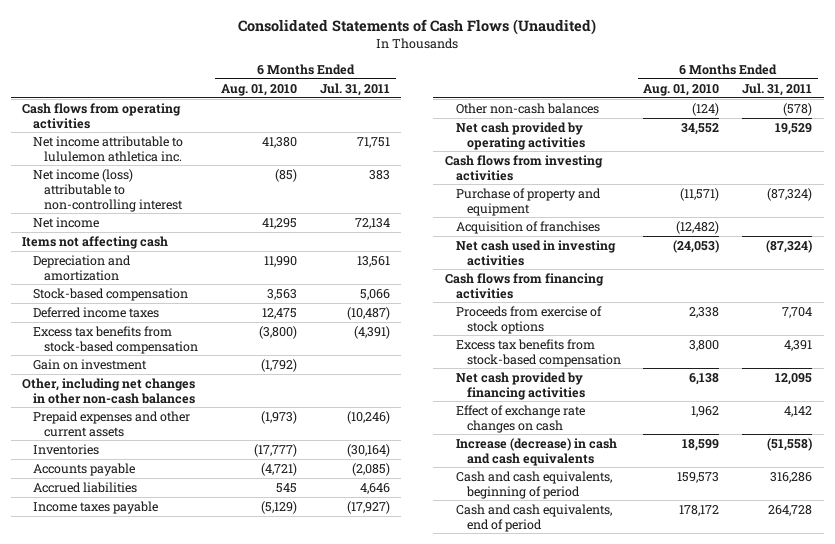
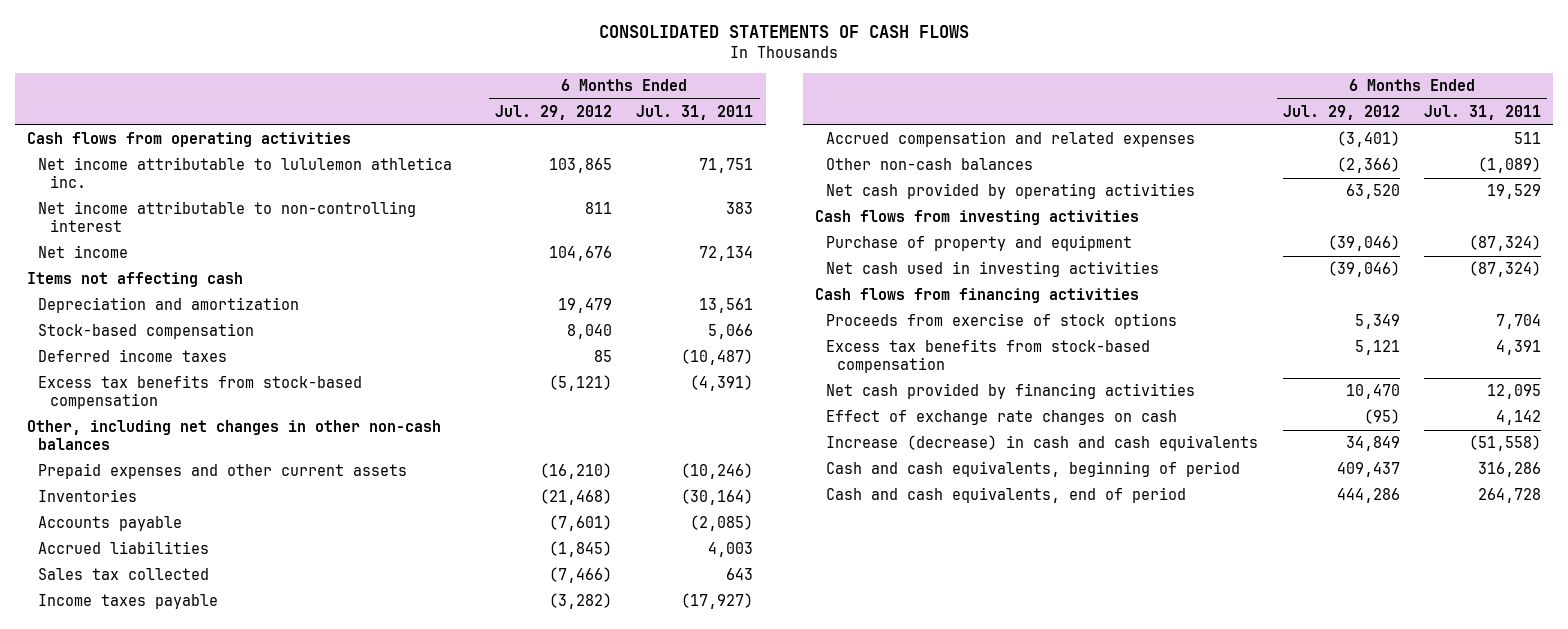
[238,18,597,35] Consolidated Statements of Cash Flows (Unaudited) -> [599,24,970,38] CONSOLIDATED STATEMENTS OF CASH FLOWS
[221,83,298,96] Aug. 01, 2010 -> none
none -> [494,104,612,120] Jul. 29, 2012
[33,168,184,212] Net income (loss) attributable to non-controlling interest -> [38,201,417,233] Net income attributable to non-controlling interest
[33,358,148,370] Gain on investment -> none
[360,482,391,494] 4,646 -> [708,542,754,558] 4,003
none -> [38,568,210,581] Sales tax collected
none -> [826,131,1196,148] Accrued compensation and related expenses
[783,102,813,116] (578) -> [1478,157,1542,174] (1,089)
[455,220,600,234] Acquisition of franchises -> none

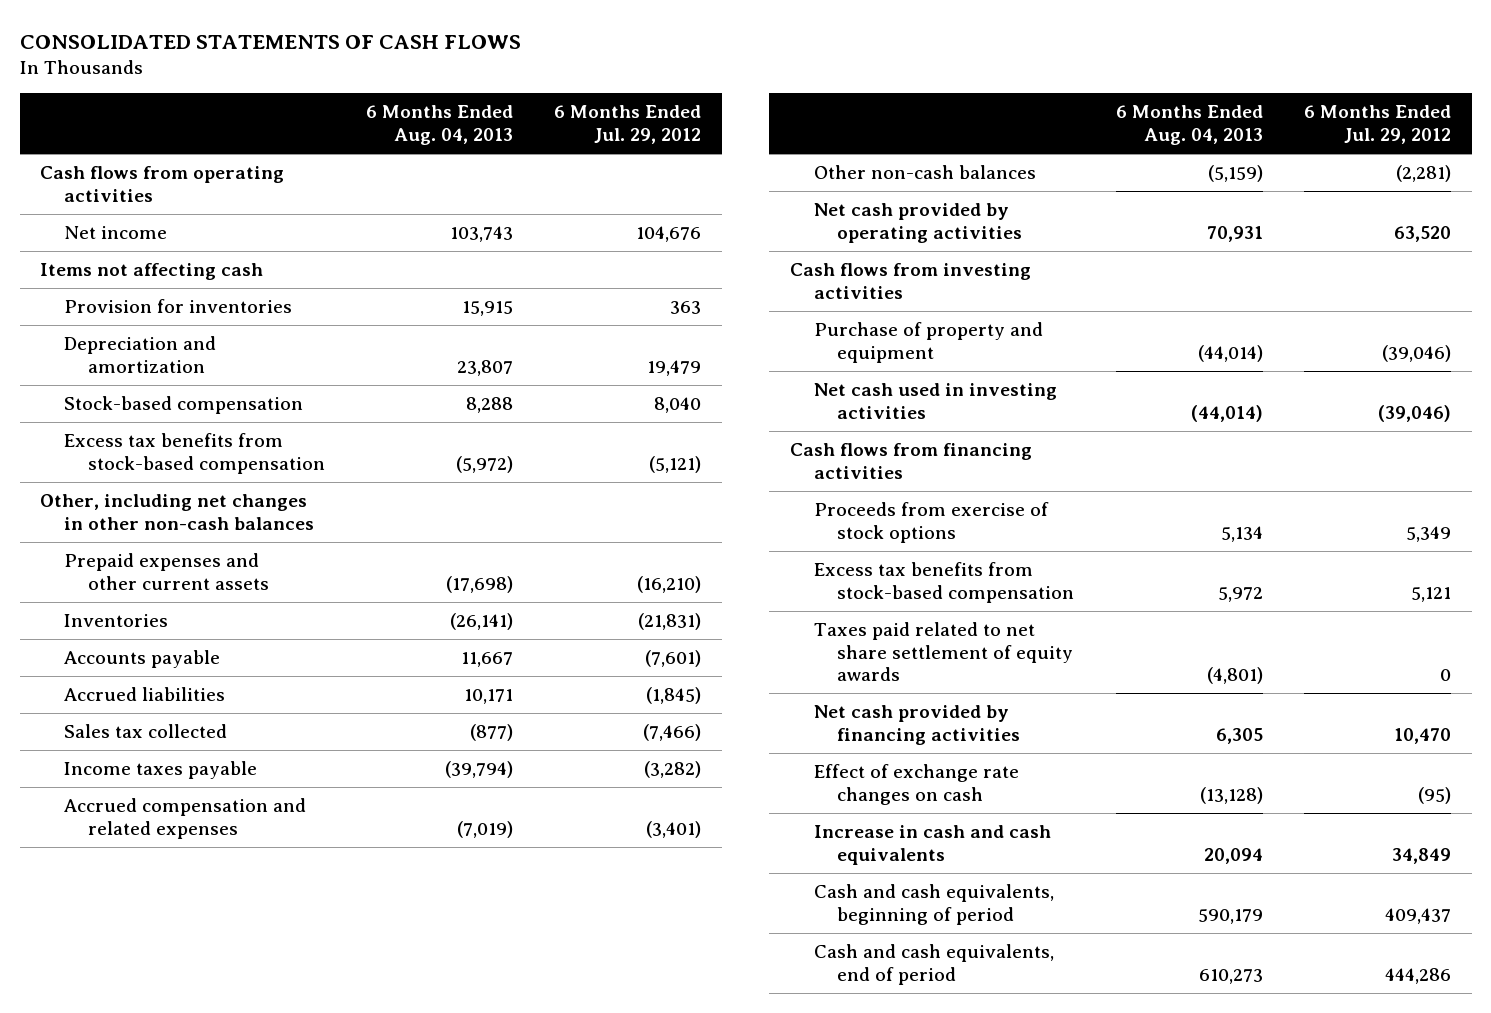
[636,104,754,120] Jul. 31, 2011 -> none
none -> [366,105,514,145] 6 Months Ended Aug. 04, 2013
[38,157,453,189] Net income attributable to lululemon athletica inc. -> none
[38,201,417,233] Net income attributable to non-controlling interest -> none
none -> [64,299,293,314] Provision for inventories
[38,349,228,363] Deferred income taxes -> none
[539,489,612,506] (21,468) -> [638,613,702,631] (21,831)
[1336,157,1400,174] (2,366) -> [1395,165,1451,183] (2,281)
none -> [813,622,1074,682] Taxes paid related to net share settlement of equity awards
[826,435,1259,452] Increase (decrease) in cash and cash equivalents -> [813,825,1051,865] Increase in cash and cash equivalents

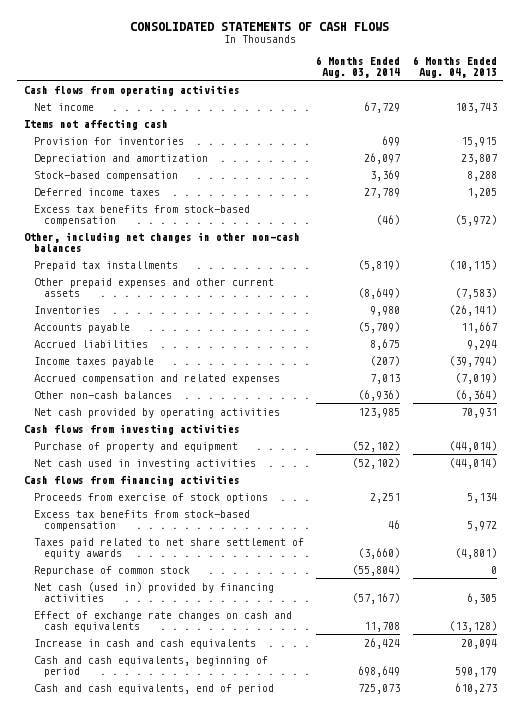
[554,105,702,144] 6 Months Ended Jul. 29, 2012 -> none
none -> [316,55,401,79] 6 Months Ended Aug. 03, 2014
none -> [33,187,160,196] Deferred income taxes
none -> [33,260,178,271] Prepaid tax installments
[64,553,269,590] Prepaid expenses and other current assets -> [33,277,274,297] Other prepaid expenses and other current assets
[446,575,514,593] (17,698) -> [454,287,497,299] (7,583)
[64,724,228,739] Sales tax collected -> none
[464,689,514,705] 10,171 -> [466,339,497,350] 9,294
[1207,165,1263,183] (5,159) -> [454,389,497,401] (6,364)
none -> [33,565,190,576] Repurchase of common stock
[813,705,1021,745] Net cash provided by financing activities -> [33,581,274,602] Net cash (used in) provided by financing activities
[813,764,1019,805] Effect of exchange rate changes on cash -> [33,610,292,632] Effect of exchange rate changes on cash and cash equivalents

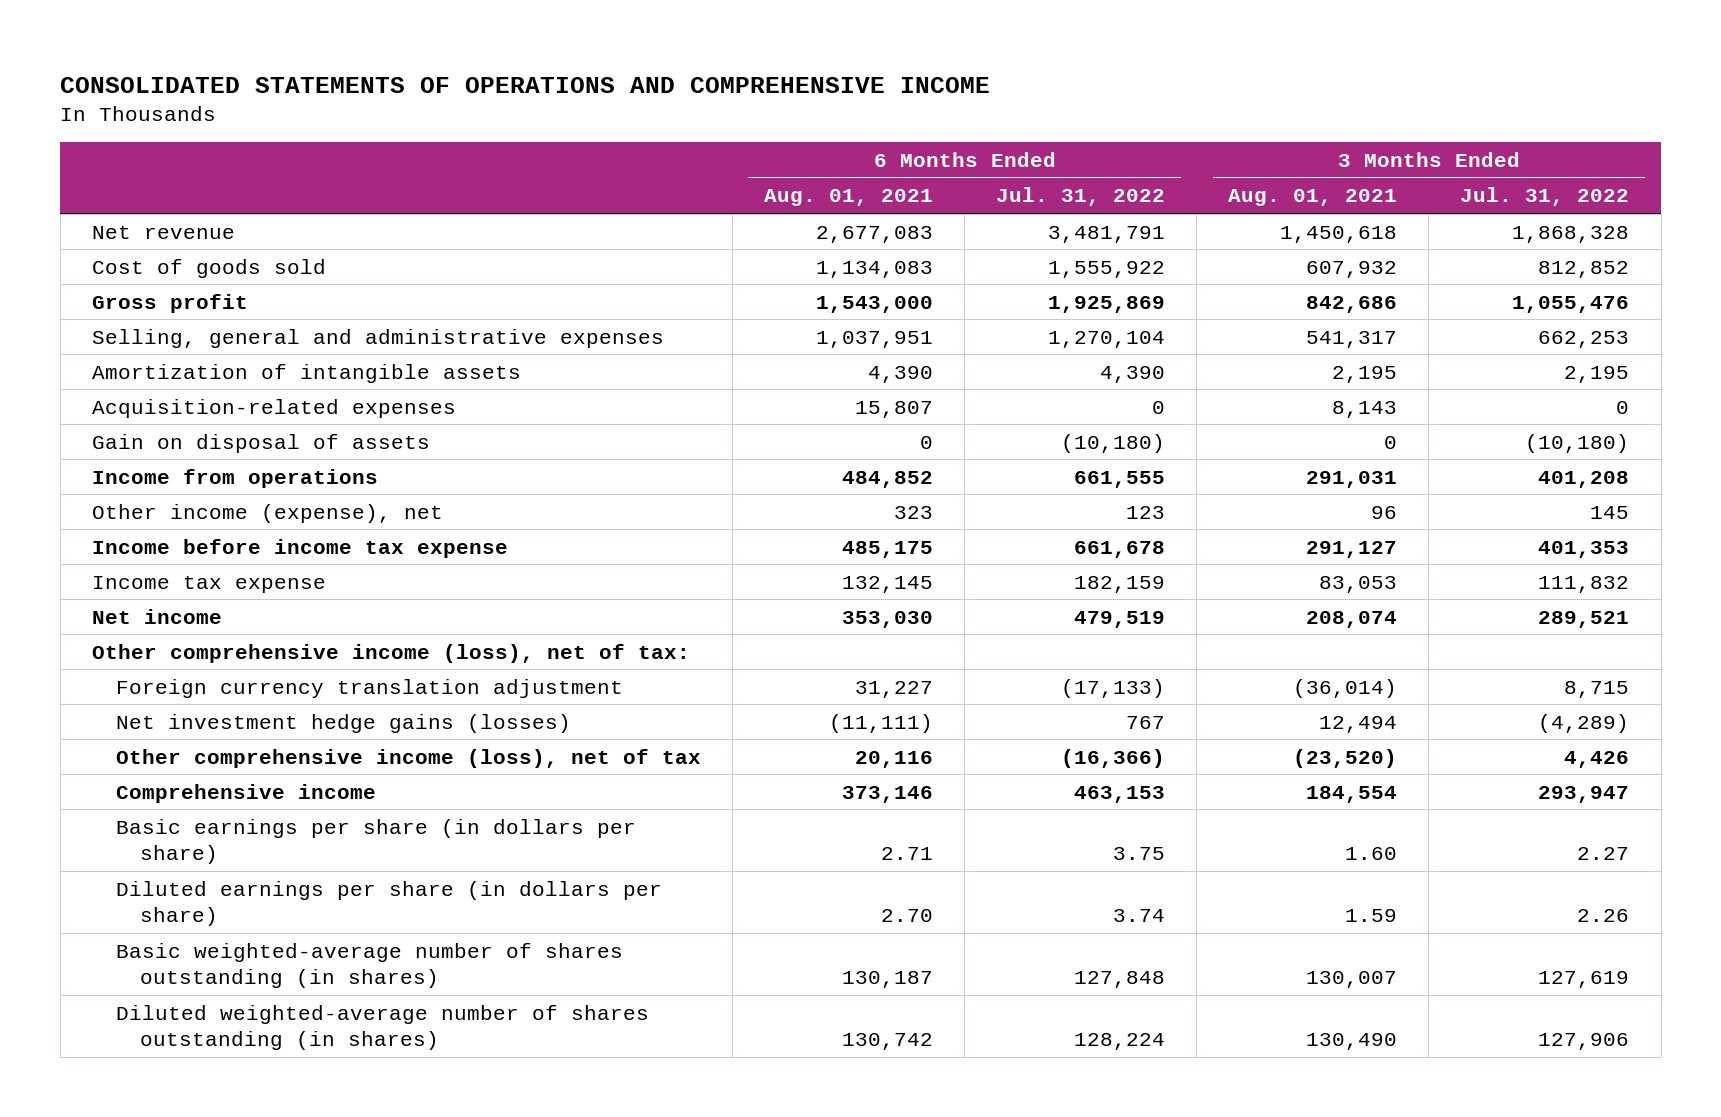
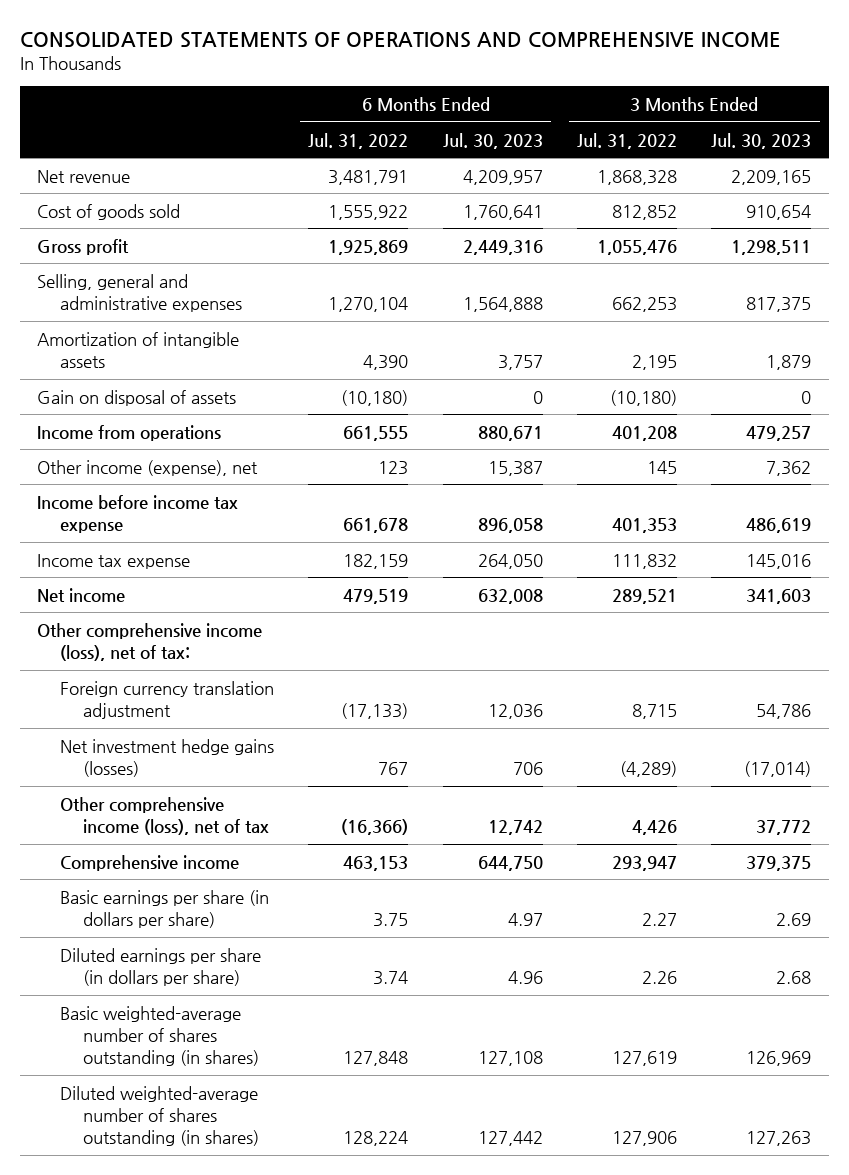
[764,189,934,207] Aug. 01, 2021 -> none
[1228,189,1398,207] Aug. 01, 2021 -> none
none -> [442,132,543,149] Jul. 30, 2023
none -> [711,132,812,149] Jul. 30, 2023
[91,398,456,418] Acquisition-related expenses -> none

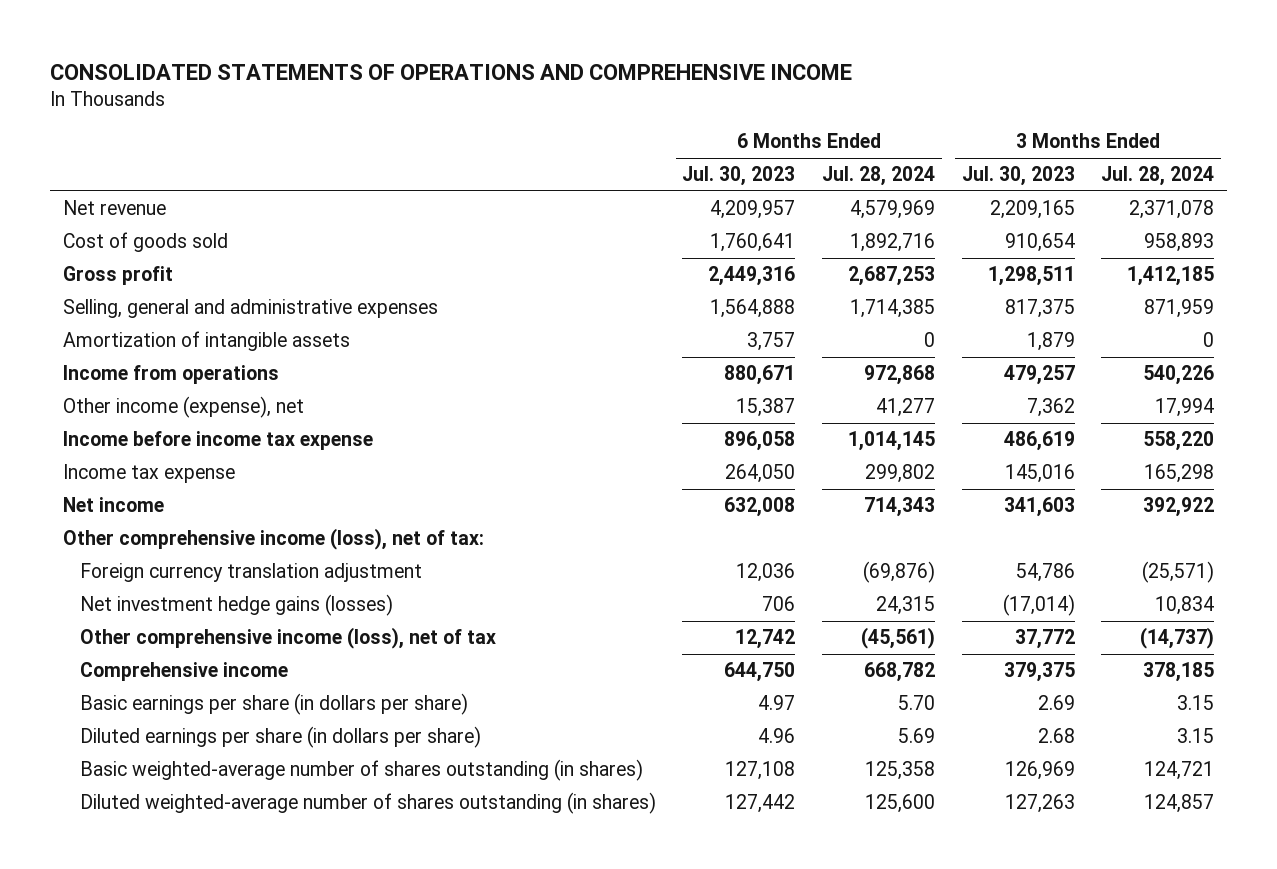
[308,132,409,149] Jul. 31, 2022 -> none
[577,132,678,149] Jul. 31, 2022 -> none
none -> [822,166,936,187] Jul. 28, 2024
none -> [1101,166,1215,187] Jul. 28, 2024
[37,389,237,406] Gain on disposal of assets -> none

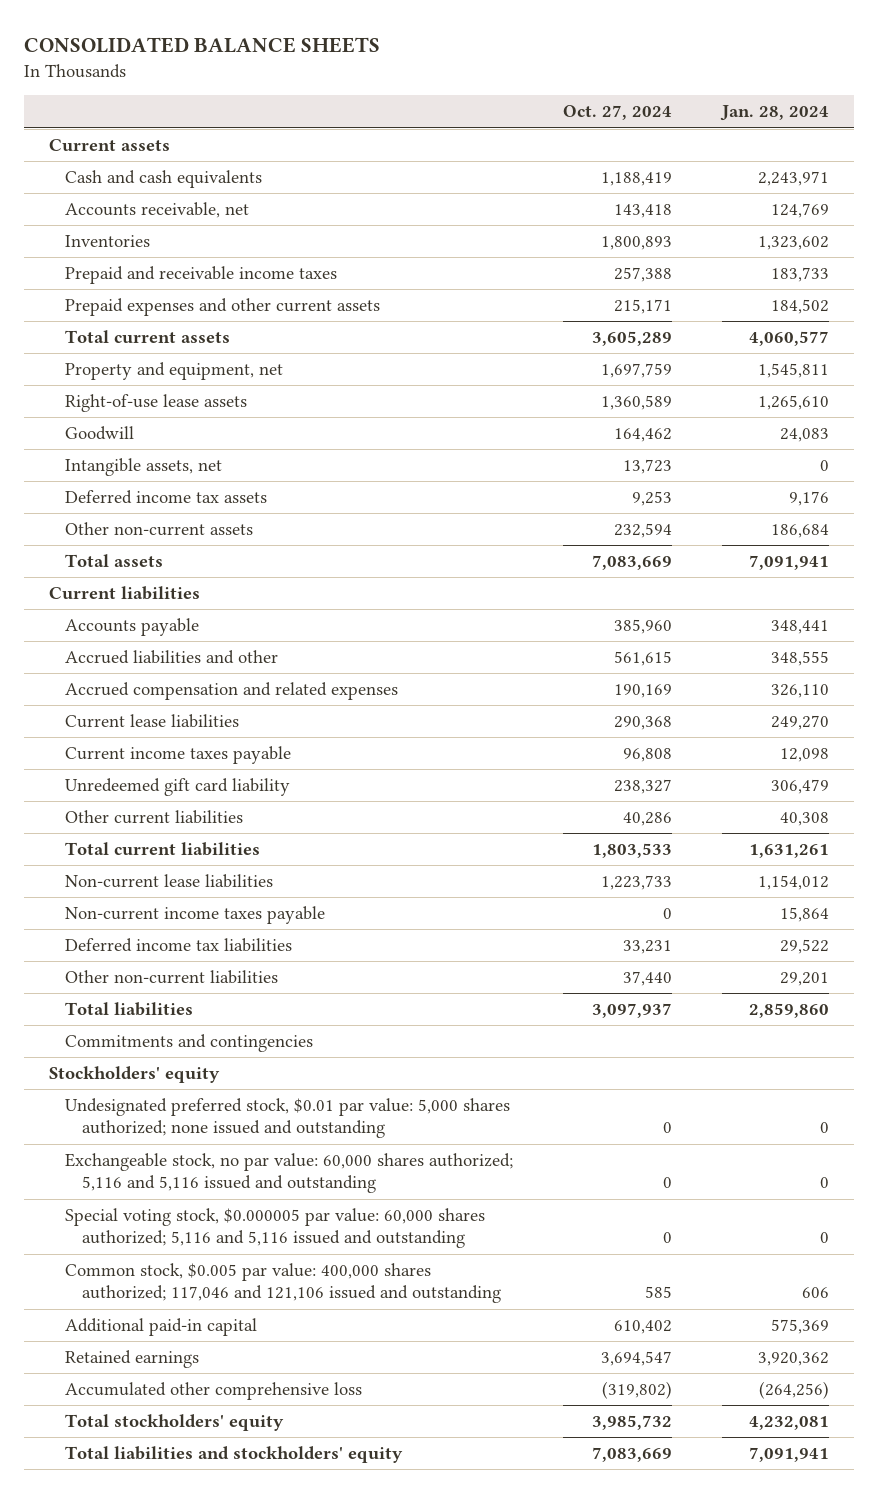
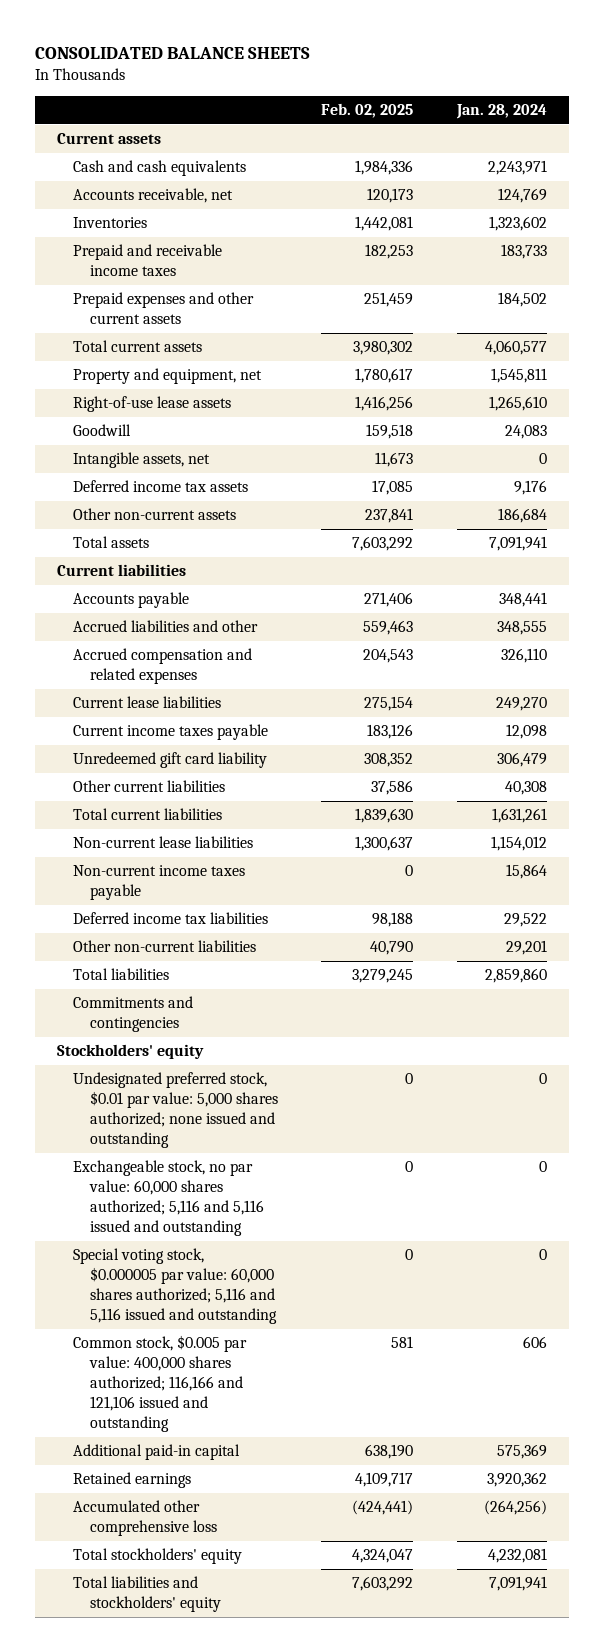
[563,105,673,121] Oct. 27, 2024 -> none
none -> [321,102,414,118] Feb. 02, 2025
[65,1263,501,1304] Common stock, $0.005 par value: 400,000 shares authorized; 117,046 and 121,106 issued and outstanding -> [73,1335,248,1432] Common stock, $0.005 par value: 400,000 shares authorized; 116,166 and 121,106 issued and outstanding

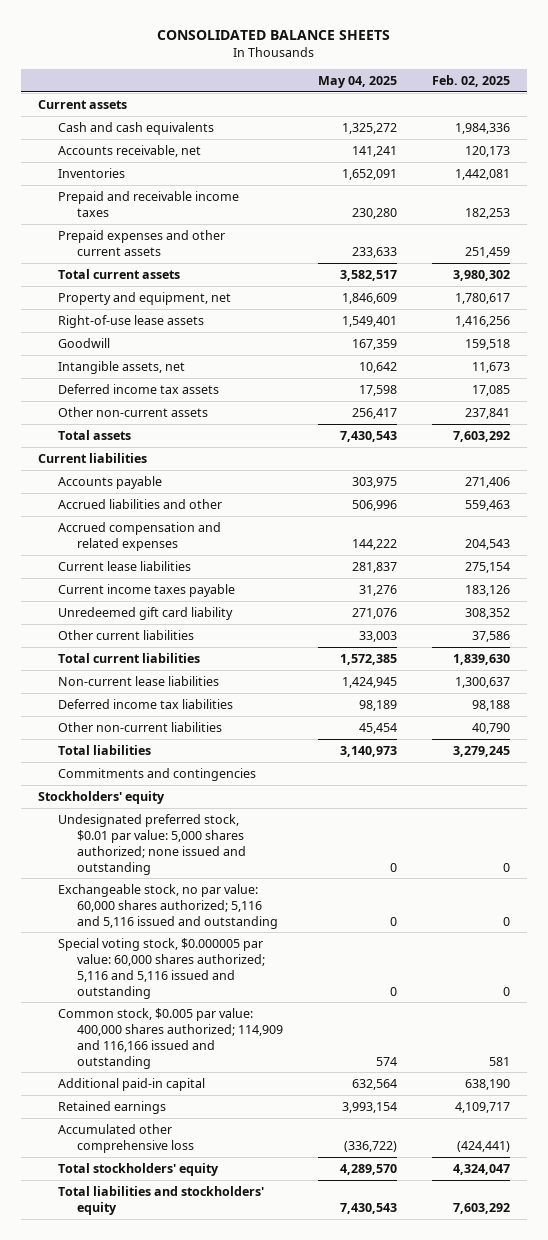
[456,103,548,119] Jan. 28, 2024 -> none
none -> [317,75,397,88] May 04, 2025
[73,865,246,901] Non-current income taxes payable -> none
[73,1335,248,1432] Common stock, $0.005 par value: 400,000 shares authorized; 116,166 and 121,106 issued and outstanding -> [57,1007,284,1069] Common stock, $0.005 par value: 400,000 shares authorized; 114,909 and 116,166 issued and outstanding

